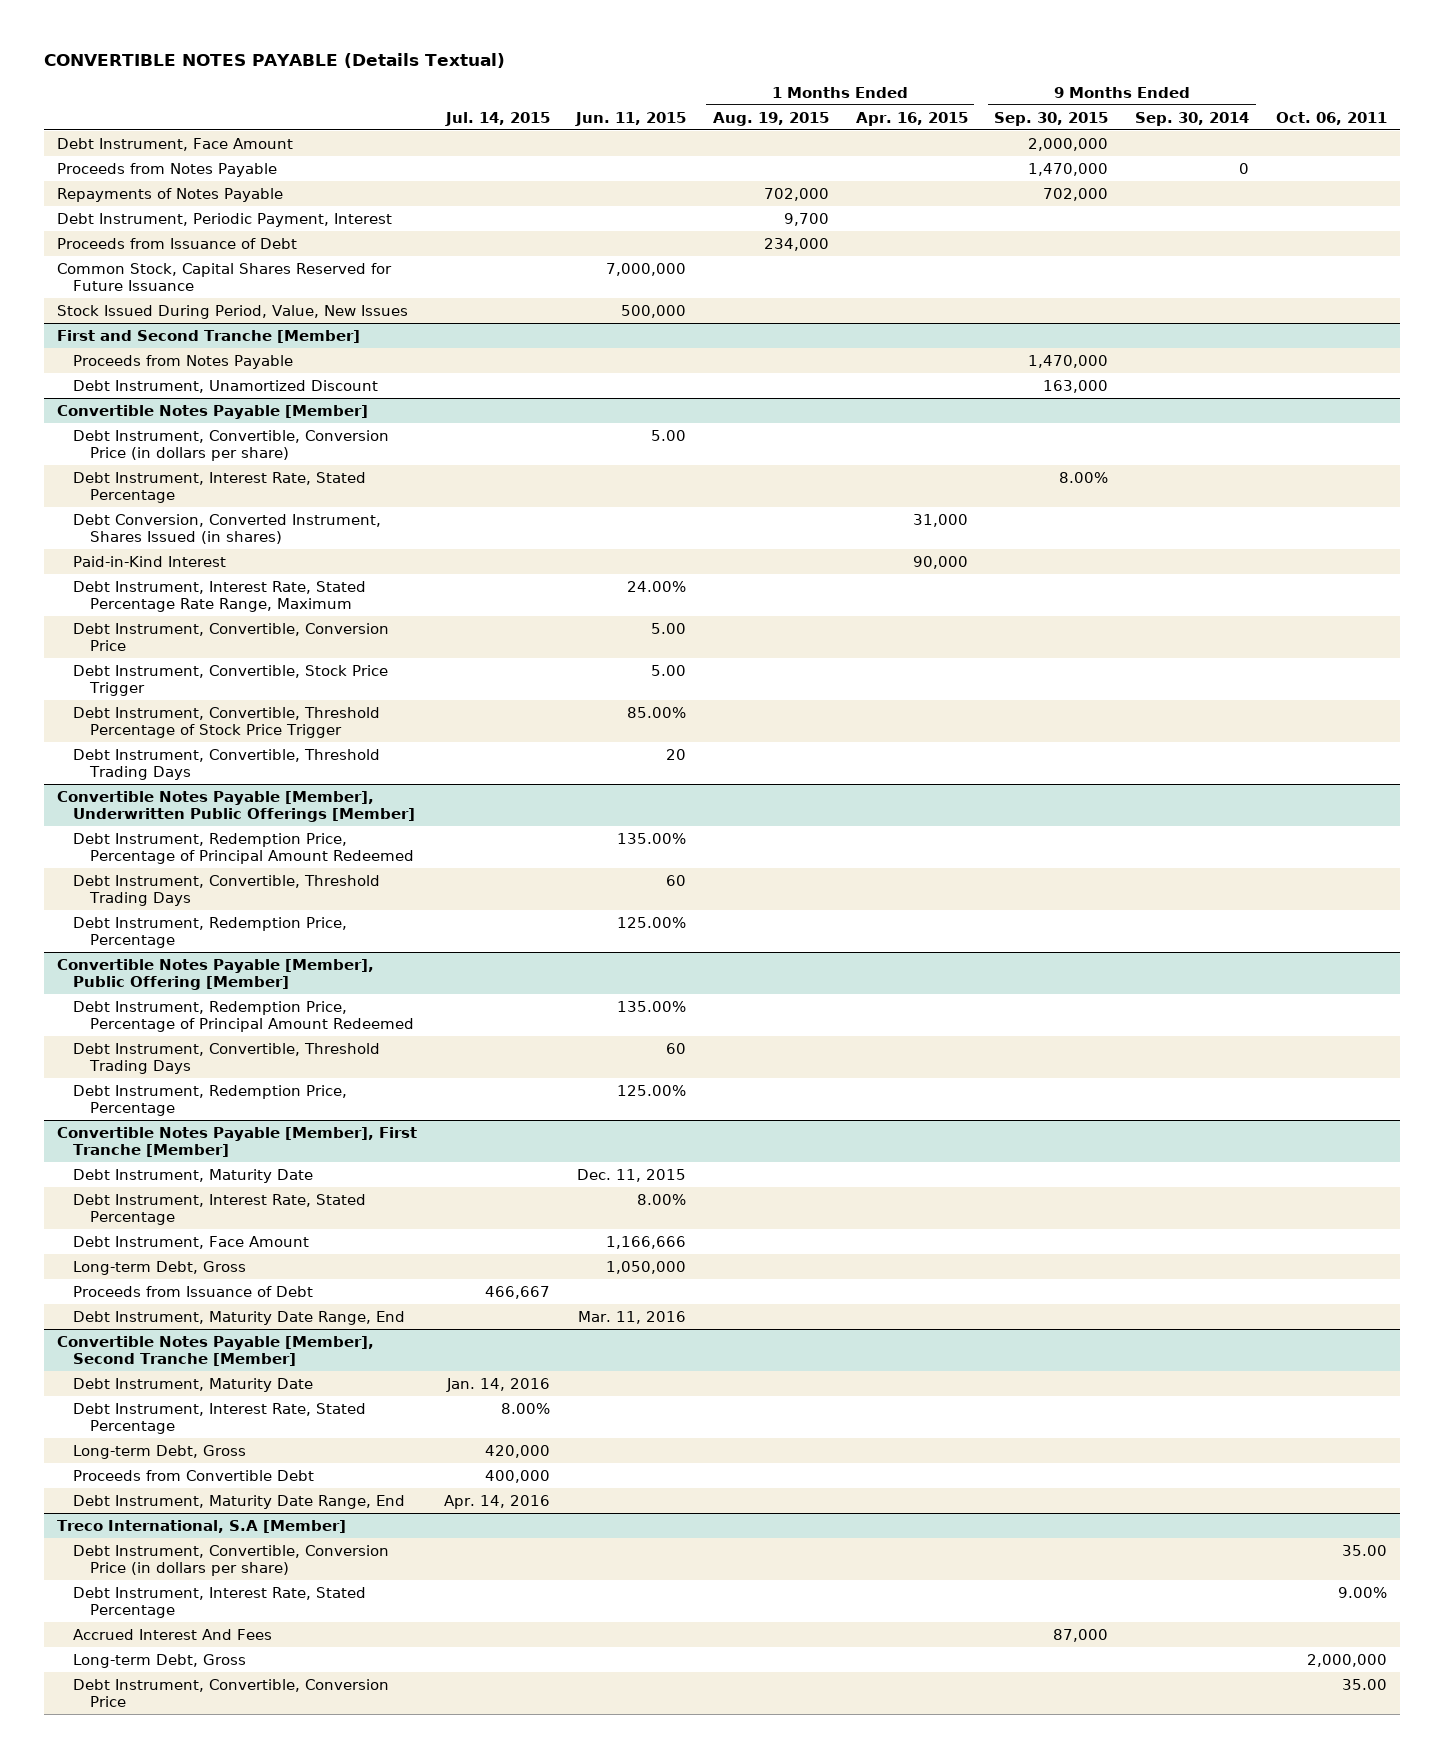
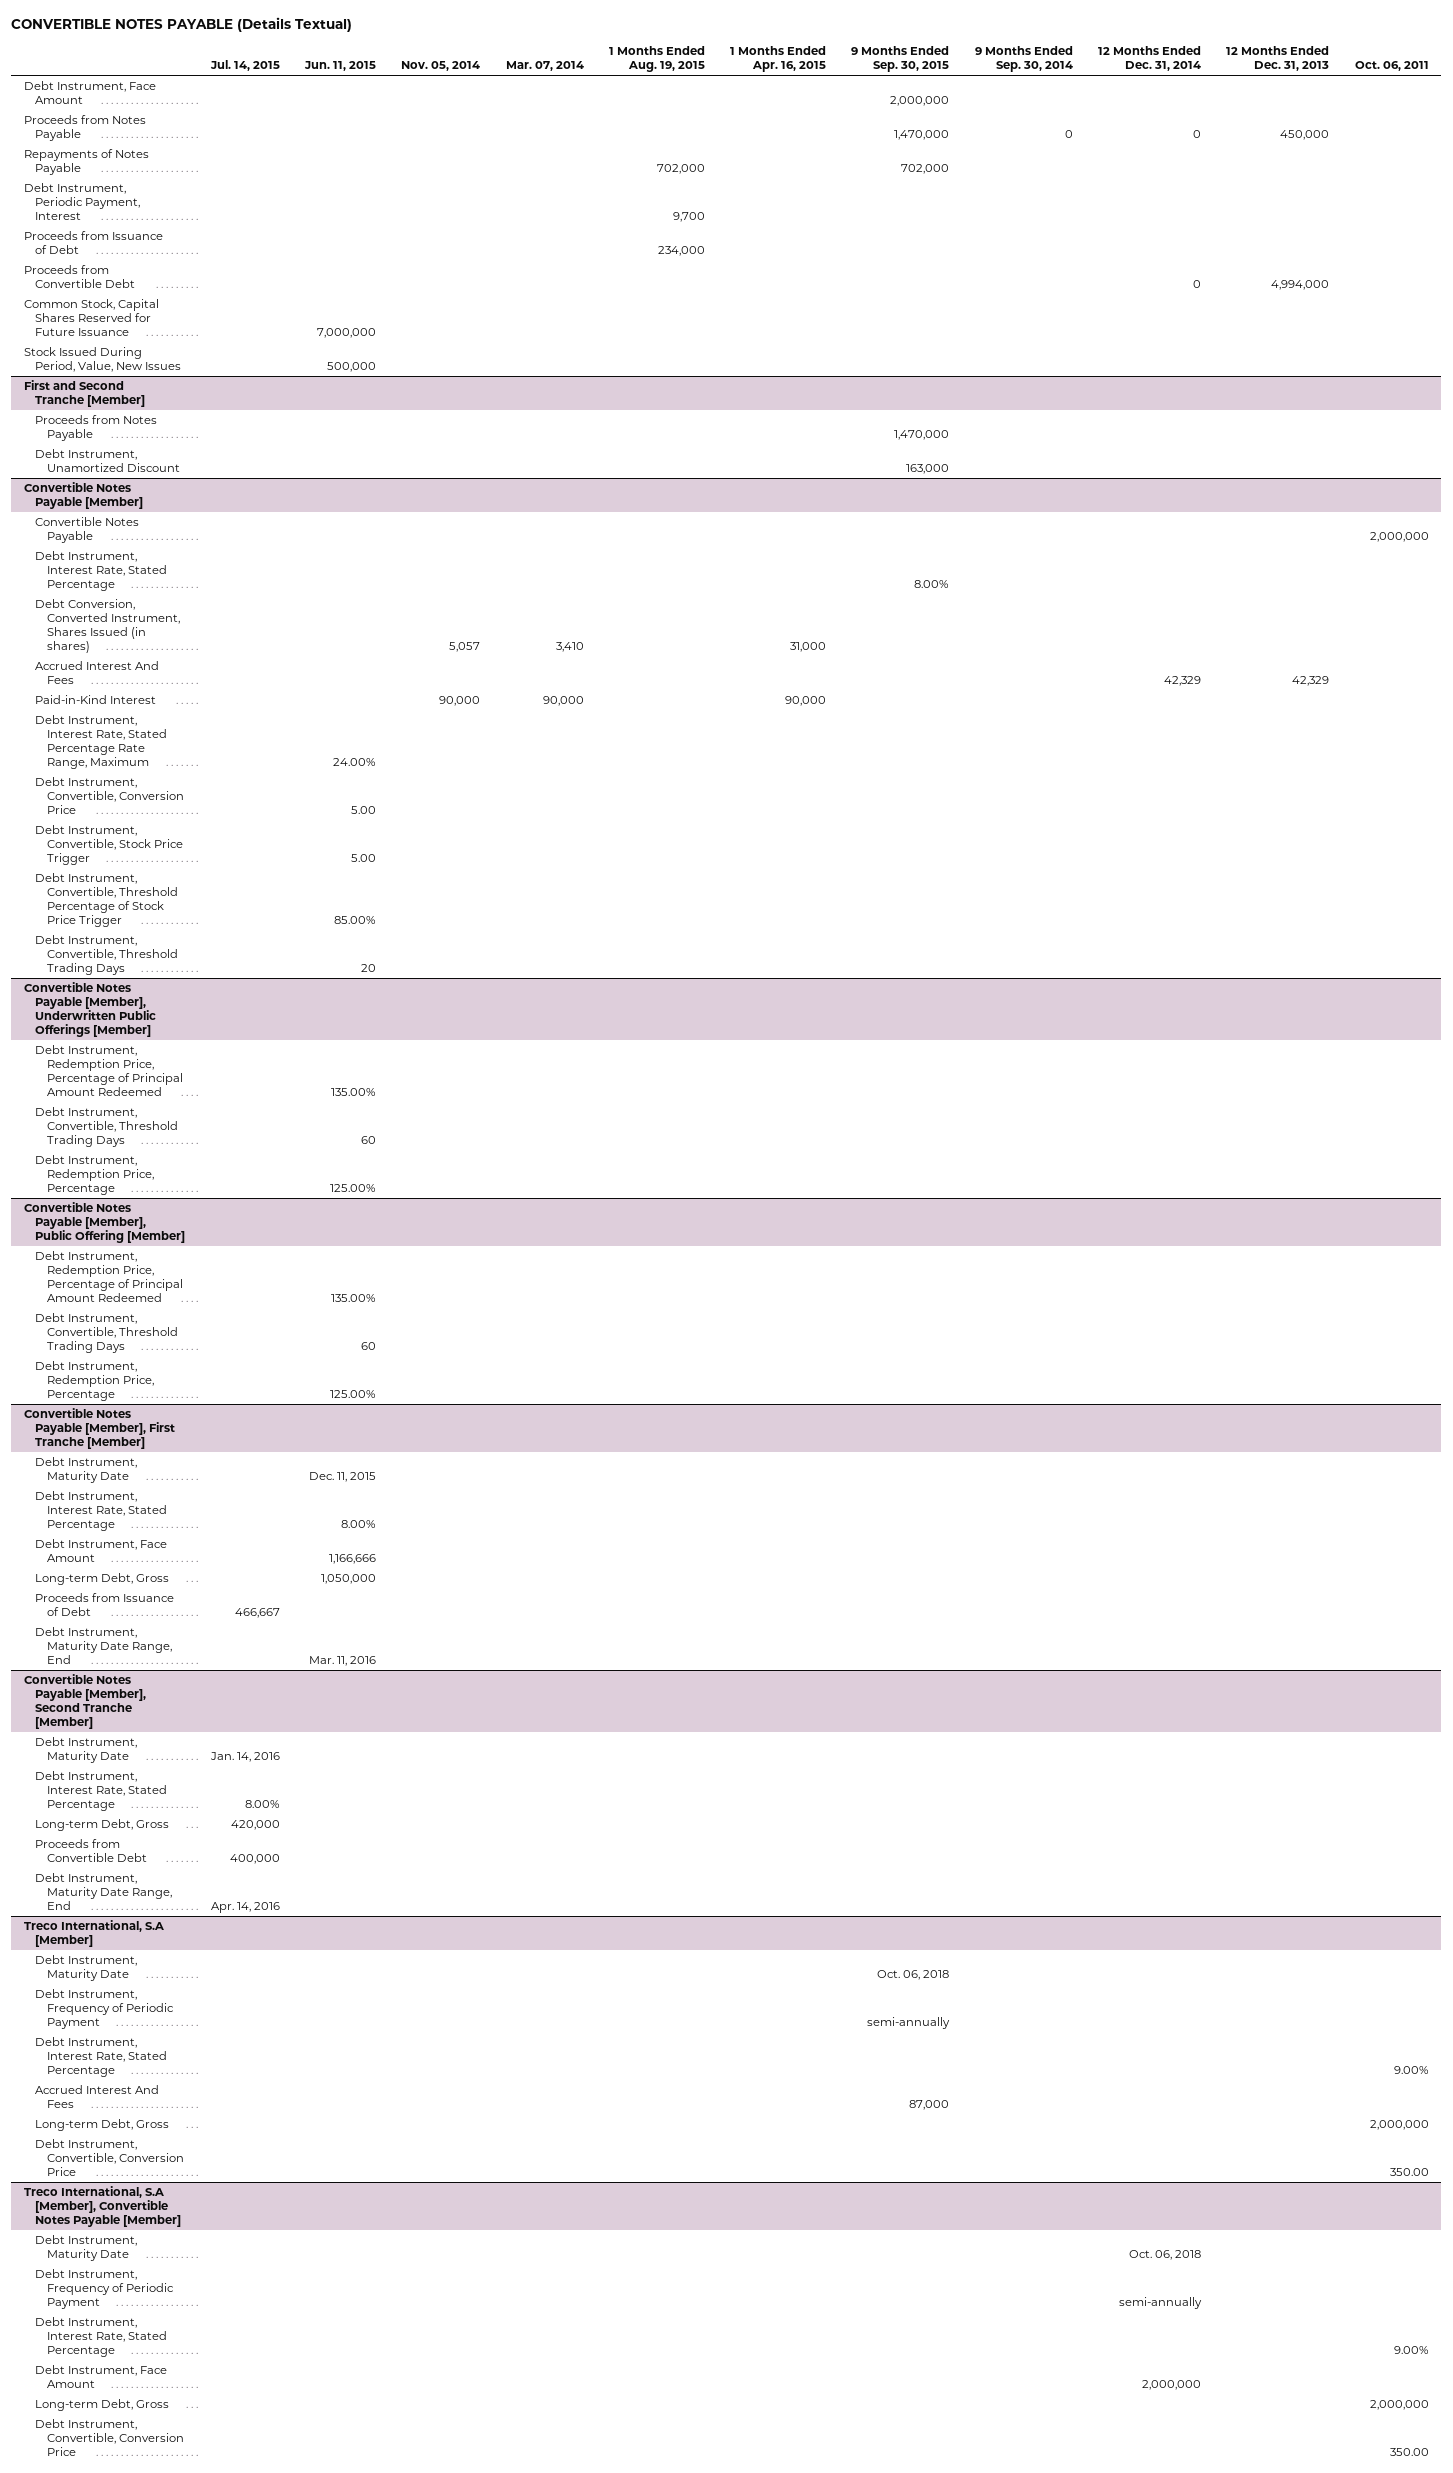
none -> [401,61,481,72] Nov. 05, 2014
none -> [505,61,584,72] Mar. 07, 2014
none -> [1098,46,1202,72] 12 Months Ended Dec. 31, 2014
none -> [1226,46,1330,72] 12 Months Ended Dec. 31, 2013
none -> [23,265,136,289] Proceeds from Convertible Debt
[73,429,390,462] Debt Instrument, Convertible, Conversion Price (in dollars per share) -> none
none -> [35,517,140,544] Convertible Notes Payable
none -> [35,661,160,685] Accrued Interest And Fees
[73,1544,390,1577] Debt Instrument, Convertible, Conversion Price (in dollars per share) -> none
none -> [35,1955,138,1982] Debt Instrument, Maturity Date
none -> [35,1989,174,2030] Debt Instrument, Frequency of Periodic Payment
[1341,1678,1387,1690] 35.00 -> [1389,2168,1429,2177] 350.00
none -> [23,2186,182,2228] Treco International, S.A [Member], Convertible Notes Payable [Member]
none -> [35,2235,138,2262] Debt Instrument, Maturity Date
none -> [35,2269,174,2310] Debt Instrument, Frequency of Periodic Payment
none -> [35,2317,167,2358] Debt Instrument, Interest Rate, Stated Percentage
none -> [35,2365,168,2389] Debt Instrument, Face Amount
none -> [35,2399,170,2412] Long-term Debt, Gross
none -> [35,2419,184,2457] Debt Instrument, Convertible, Conversion Price

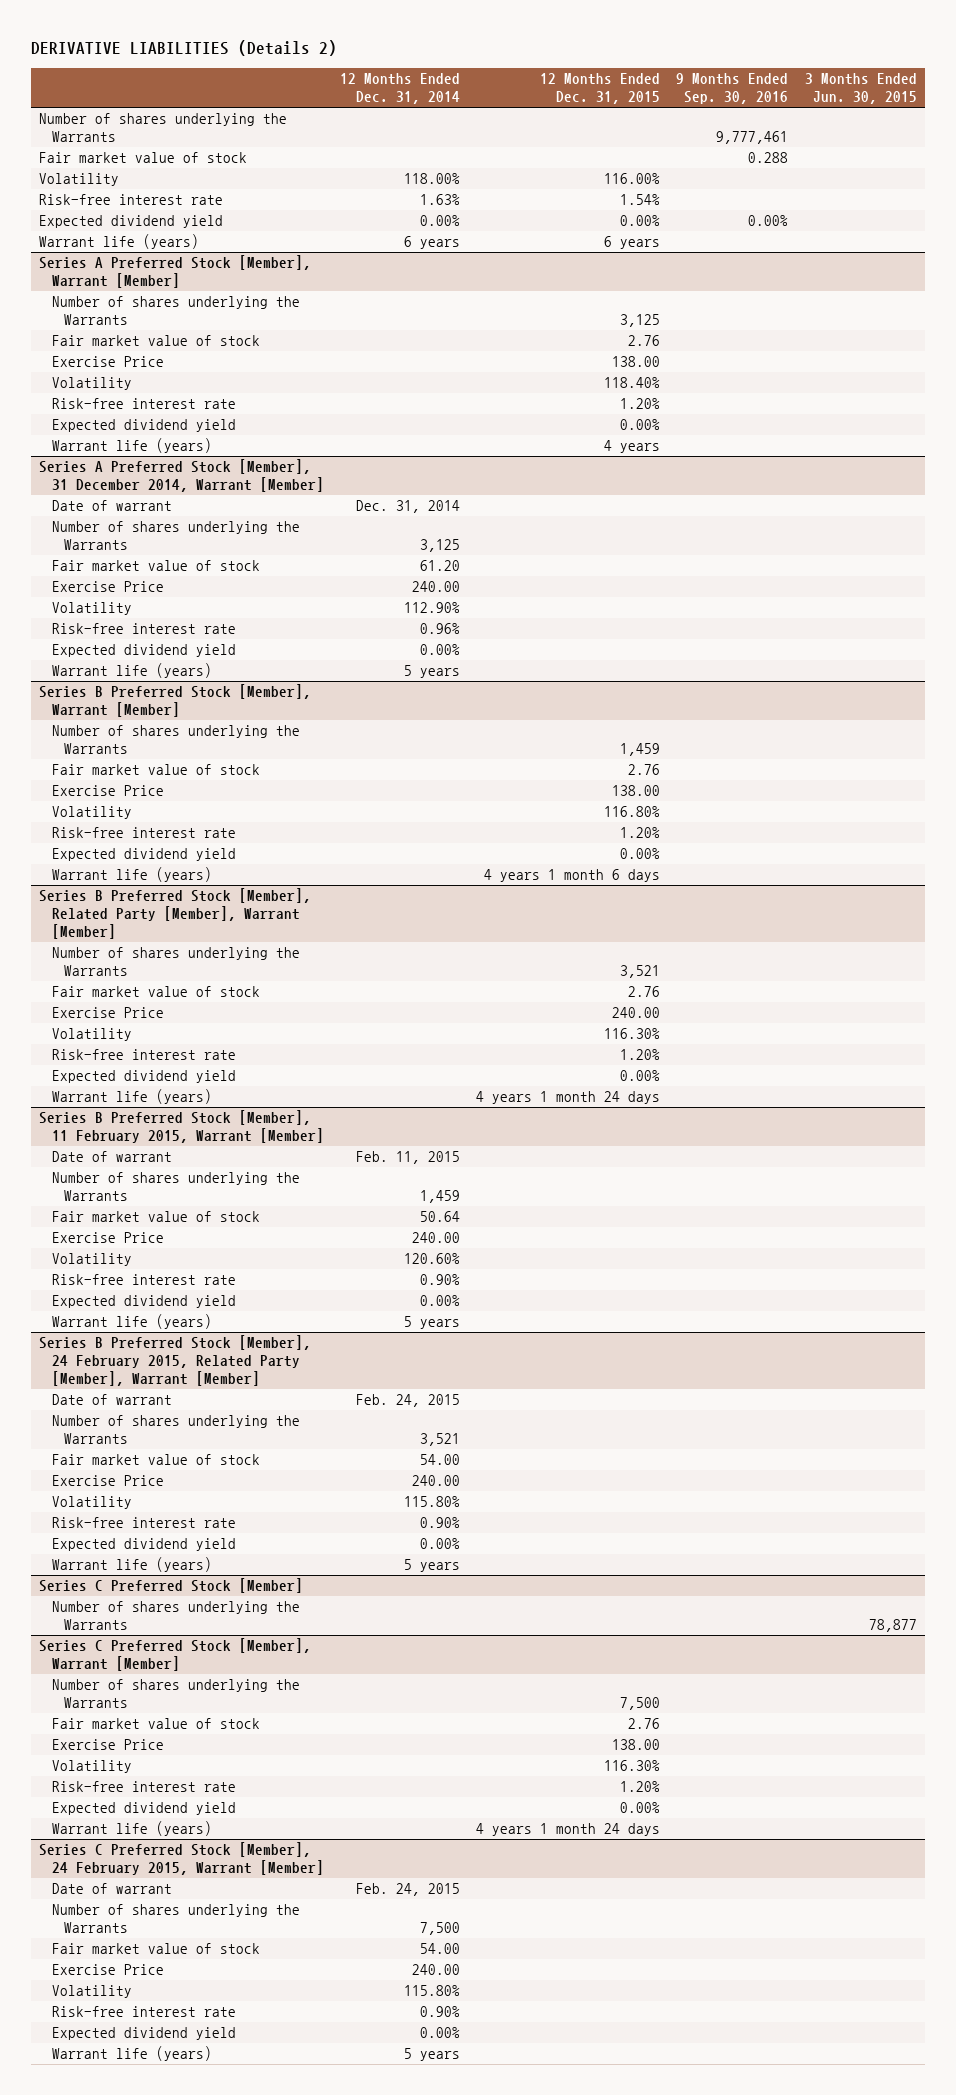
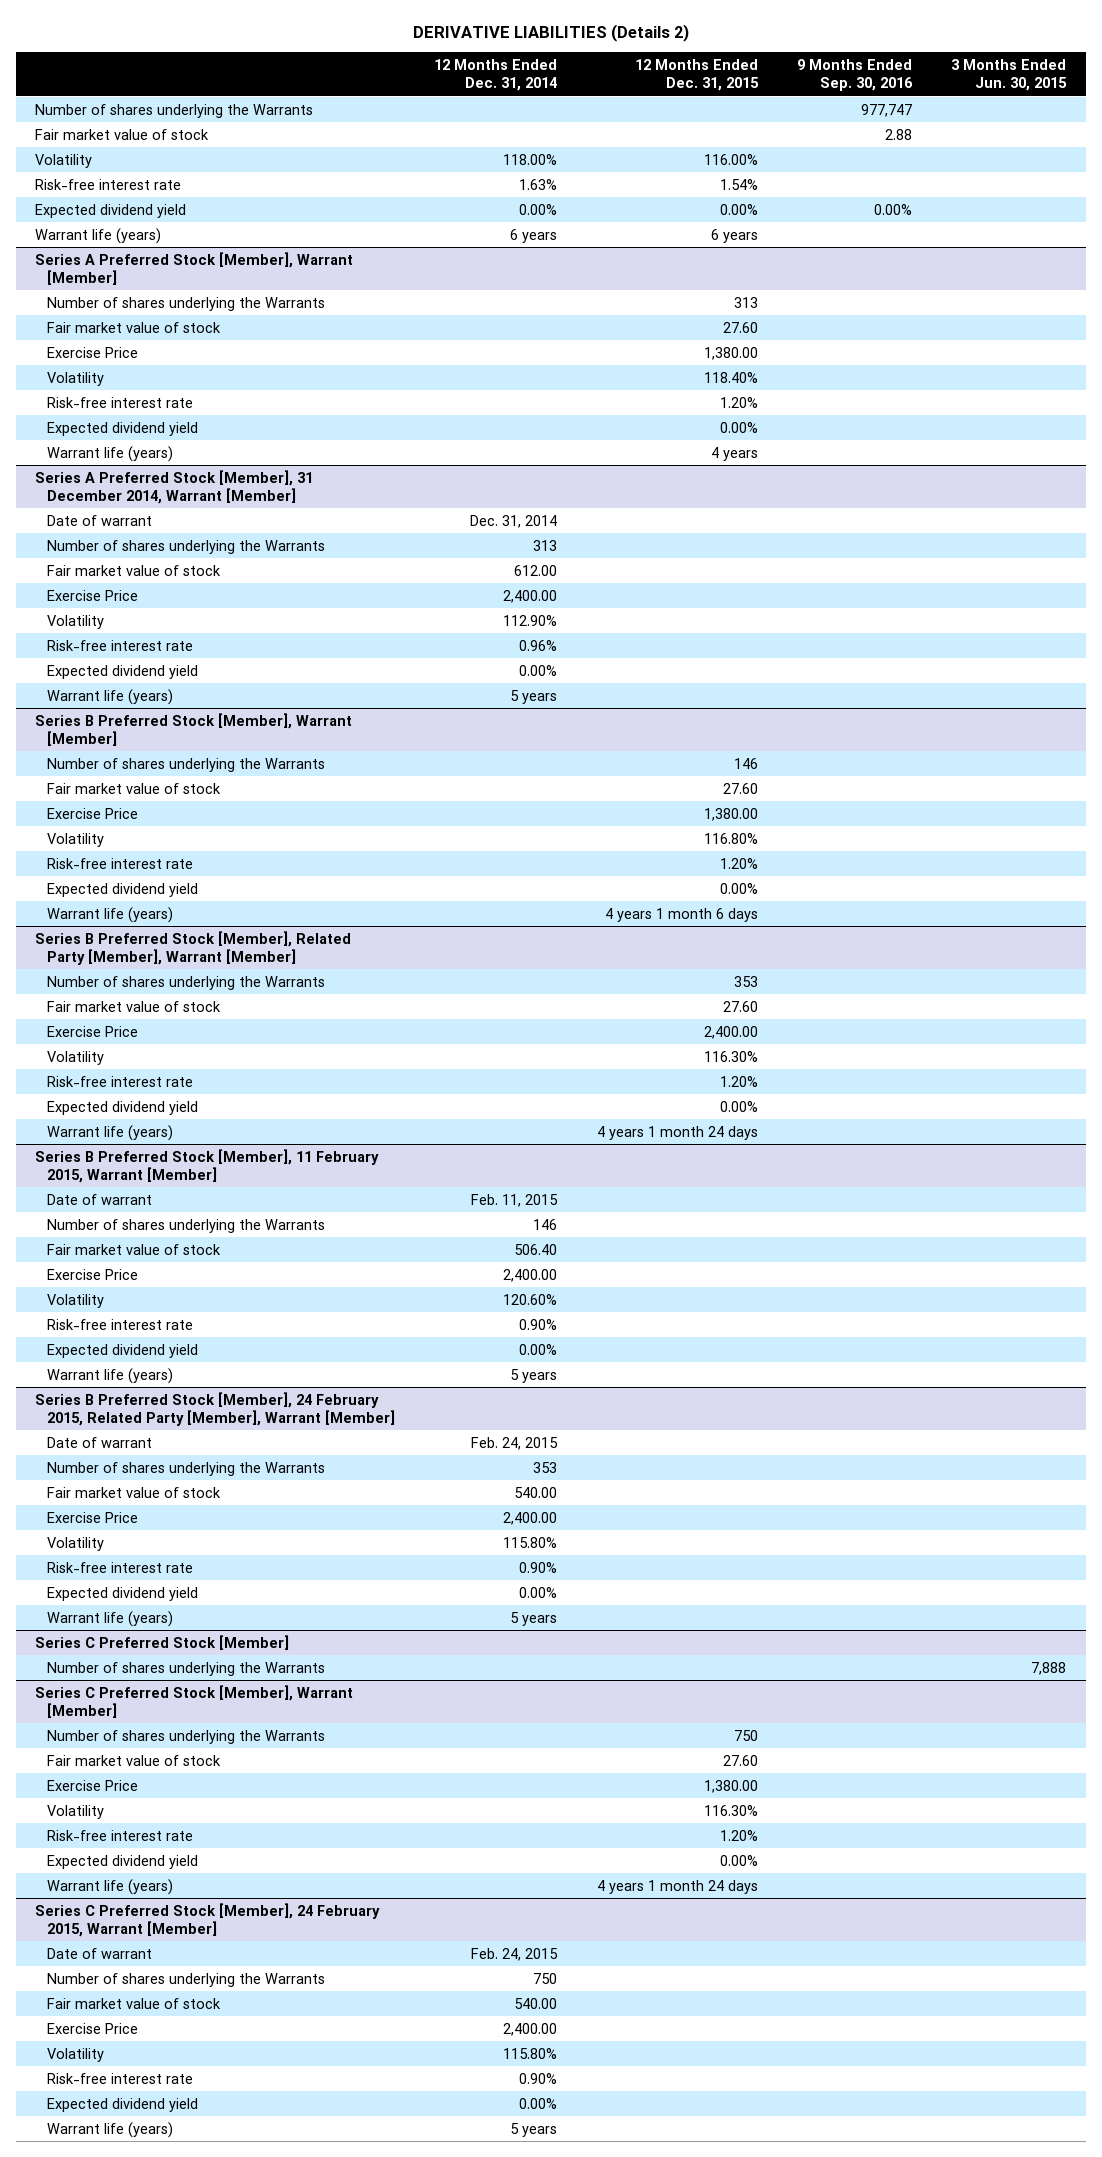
[716,131,789,145] 9,777,461 -> [860,103,912,117] 977,747
[748,152,789,164] 0.288 -> [884,128,912,140] 2.88
[620,314,661,328] 3,125 -> [733,296,758,308] 313
[628,335,661,347] 2.76 -> [722,321,758,333] 27.60
[612,356,661,368] 138.00 -> [703,346,758,360] 1,380.00
[419,539,460,553] 3,125 -> [533,539,558,551] 313
[419,560,460,572] 61.20 -> [514,564,558,576] 612.00
[411,581,460,593] 240.00 -> [503,589,558,603] 2,400.00
[620,743,661,757] 1,459 -> [733,757,758,769] 146
[628,764,661,776] 2.76 -> [722,782,758,794] 27.60
[612,785,661,797] 138.00 -> [703,807,758,821] 1,380.00
[620,965,661,979] 3,521 -> [733,975,758,987] 353
[628,986,661,998] 2.76 -> [722,1000,758,1012] 27.60
[612,1007,661,1019] 240.00 -> [703,1025,758,1039] 2,400.00
[419,1190,460,1204] 1,459 -> [533,1218,558,1230] 146
[419,1211,460,1223] 50.64 -> [514,1243,558,1255] 506.40
[411,1232,460,1244] 240.00 -> [503,1268,558,1282] 2,400.00
[419,1433,460,1447] 3,521 -> [533,1461,558,1473] 353
[419,1454,460,1466] 54.00 -> [514,1486,558,1498] 540.00
[411,1475,460,1487] 240.00 -> [503,1511,558,1525] 2,400.00
[868,1619,917,1633] 78,877 -> [1031,1661,1067,1675] 7,888
[620,1697,661,1711] 7,500 -> [733,1729,758,1741] 750
[628,1718,661,1730] 2.76 -> [722,1754,758,1766] 27.60
[612,1739,661,1751] 138.00 -> [703,1779,758,1793] 1,380.00
[419,1922,460,1936] 7,500 -> [533,1972,558,1984] 750
[419,1943,460,1955] 54.00 -> [514,1997,558,2009] 540.00
[411,1964,460,1976] 240.00 -> [503,2022,558,2036] 2,400.00

